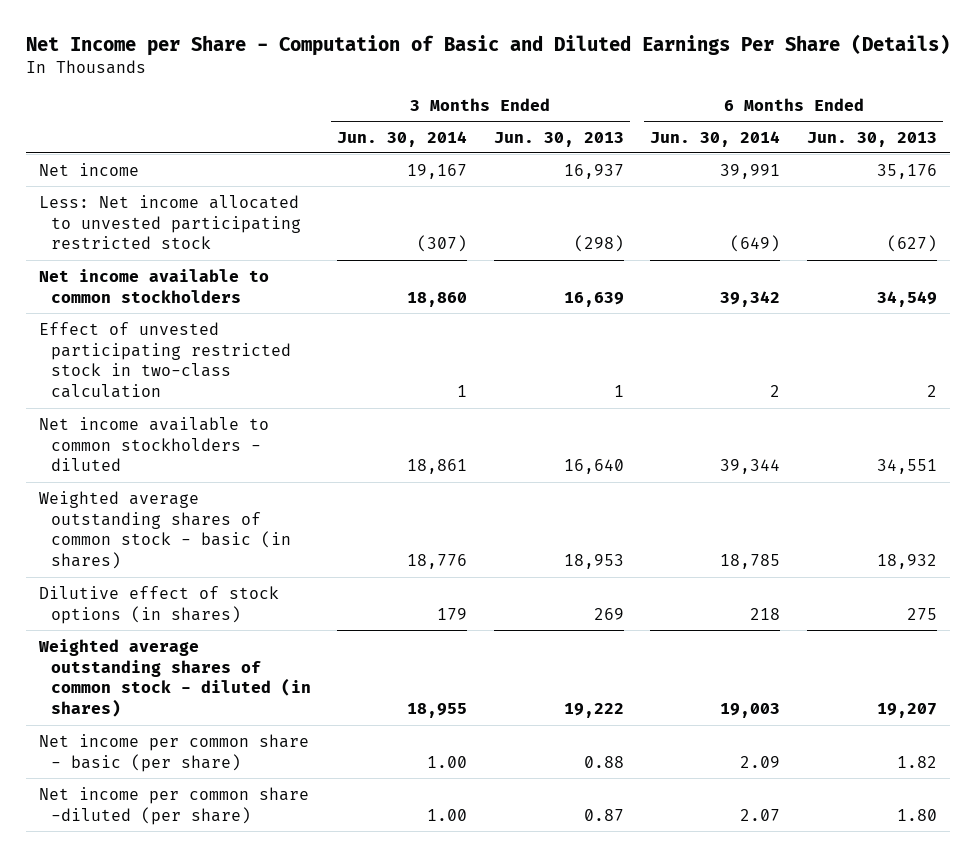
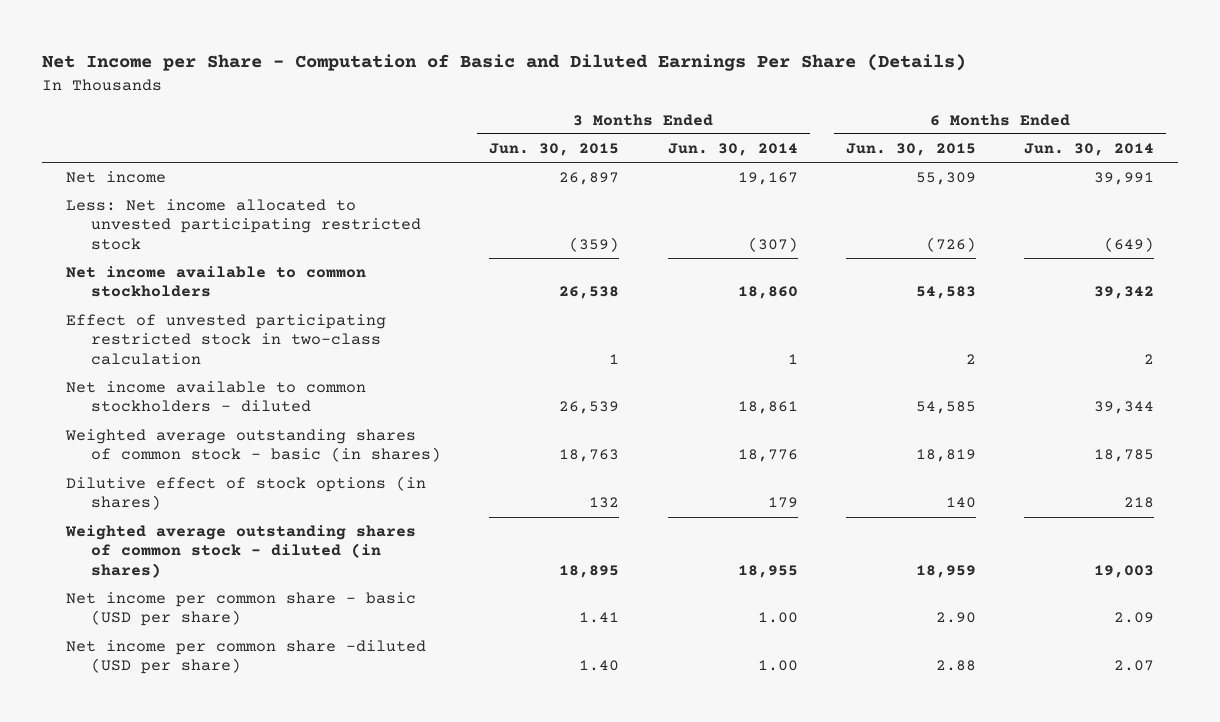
[493,131,624,147] Jun. 30, 2013 -> none
[806,131,937,147] Jun. 30, 2013 -> none
none -> [489,142,620,156] Jun. 30, 2015
none -> [845,142,976,156] Jun. 30, 2015
[39,733,310,772] Net income per common share - basic (per share) -> [66,591,417,627] Net income per common share - basic (USD per share)
[39,786,310,825] Net income per common share -diluted (per share) -> [66,639,427,675] Net income per common share -diluted (USD per share)

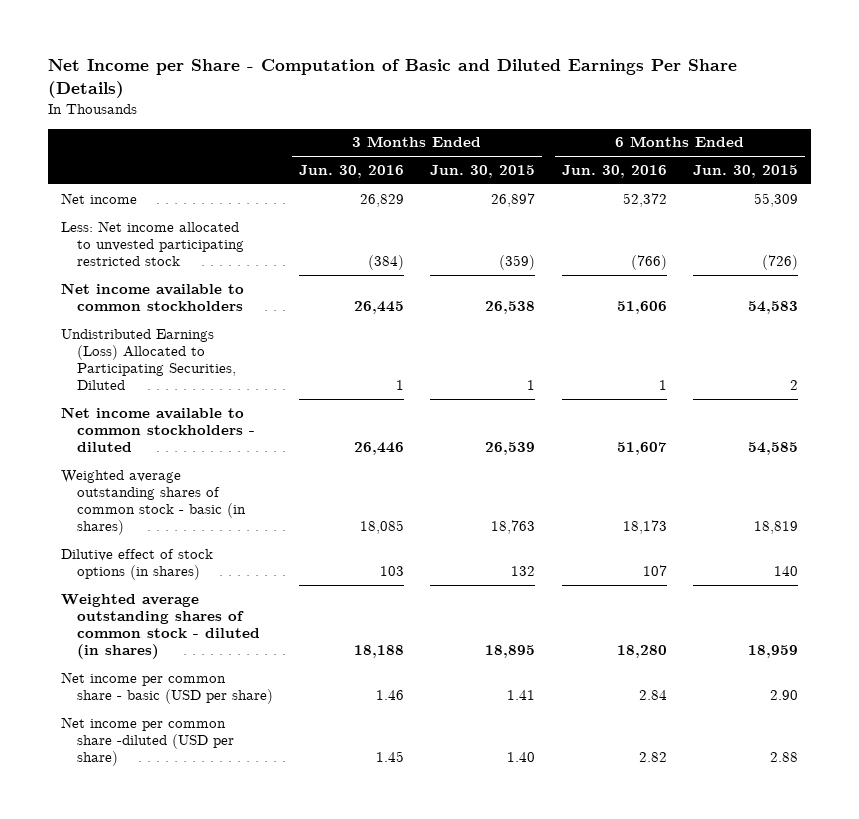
[667,142,798,156] Jun. 30, 2014 -> none
[1023,142,1154,156] Jun. 30, 2014 -> none
none -> [299,165,405,179] Jun. 30, 2016
none -> [561,165,667,179] Jun. 30, 2016
[66,313,387,365] Effect of unvested participating restricted stock in two-class calculation -> none
none -> [61,328,236,391] Undistributed Earnings (Loss) Allocated to Participating Securities, Diluted

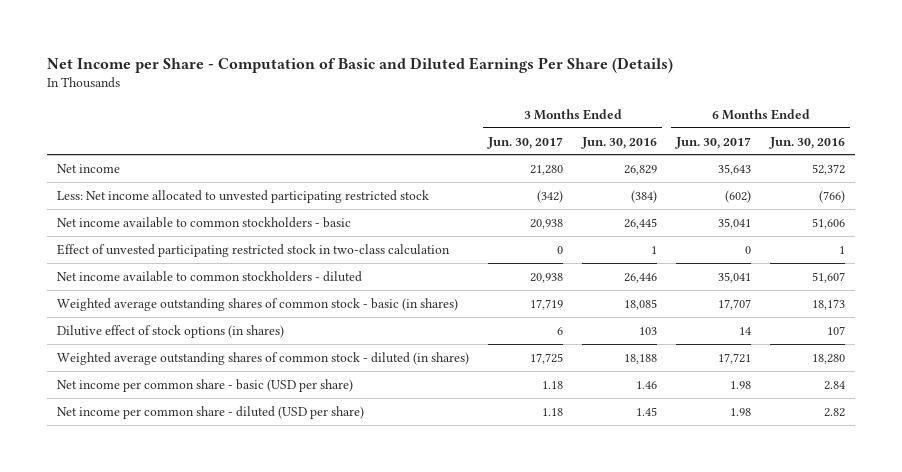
[430,165,536,179] Jun. 30, 2015 -> none
[693,165,799,179] Jun. 30, 2015 -> none
none -> [486,136,563,149] Jun. 30, 2017
none -> [675,136,752,149] Jun. 30, 2017
[61,282,245,312] Net income available to common stockholders -> [56,216,351,228] Net income available to common stockholders - basic
[61,328,236,391] Undistributed Earnings (Loss) Allocated to Participating Securities, Diluted -> [56,243,450,257] Effect of unvested participating restricted stock in two-class calculation
[61,716,234,767] Net income per common share -diluted (USD per share) -> [56,405,364,419] Net income per common share - diluted (USD per share)

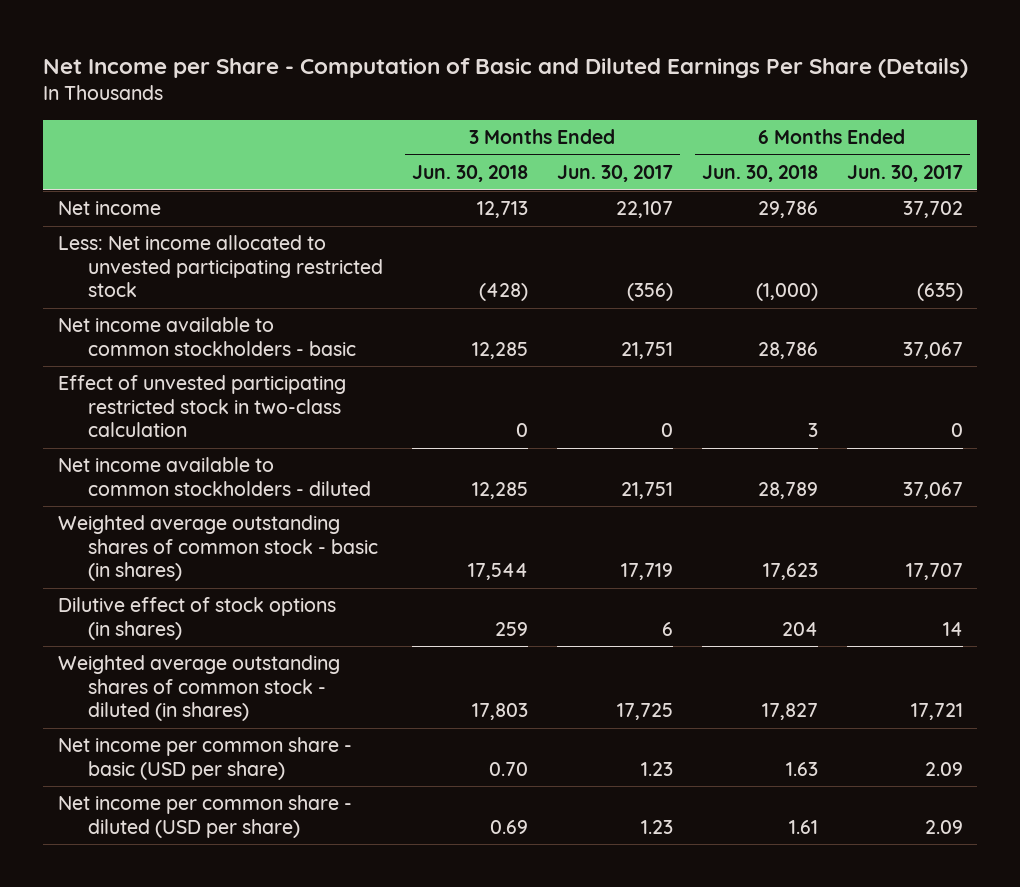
[581,136,658,149] Jun. 30, 2016 -> none
[769,136,846,149] Jun. 30, 2016 -> none
none -> [411,165,528,183] Jun. 30, 2018
none -> [701,165,818,183] Jun. 30, 2018
[529,164,563,175] 21,280 -> [615,201,673,219] 22,107
[718,163,752,175] 35,643 -> [902,201,963,219] 37,702
[536,189,563,203] (342) -> [626,283,673,302] (356)
[725,189,752,203] (602) -> [916,283,963,302] (635)
[529,218,563,229] 20,938 -> [620,341,673,359] 21,751
[718,217,752,229] 35,041 -> [902,341,963,359] 37,067
[529,272,563,283] 20,938 -> [620,481,673,499] 21,751
[718,271,752,283] 35,041 -> [902,481,963,499] 37,067
[541,380,563,389] 1.18 -> [640,761,673,776] 1.23
[730,380,752,389] 1.98 -> [924,761,963,776] 2.09
[541,407,563,416] 1.18 -> [640,819,673,834] 1.23
[730,407,752,416] 1.98 -> [924,819,963,834] 2.09

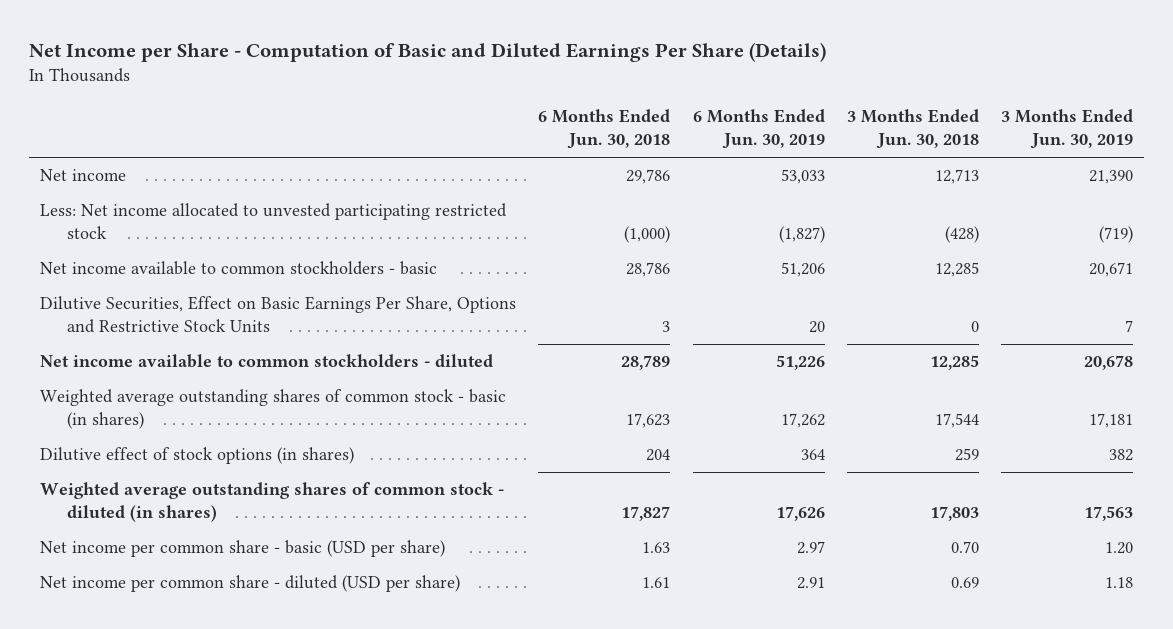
[556,165,673,183] Jun. 30, 2017 -> none
[846,165,963,183] Jun. 30, 2017 -> none
none -> [692,109,825,150] 6 Months Ended Jun. 30, 2019
none -> [1000,109,1133,150] 3 Months Ended Jun. 30, 2019
[57,375,346,438] Effect of unvested participating restricted stock in two-class calculation -> none
none -> [40,296,517,334] Dilutive Securities, Effect on Basic Earnings Per Share, Options and Restrictive Stock Units

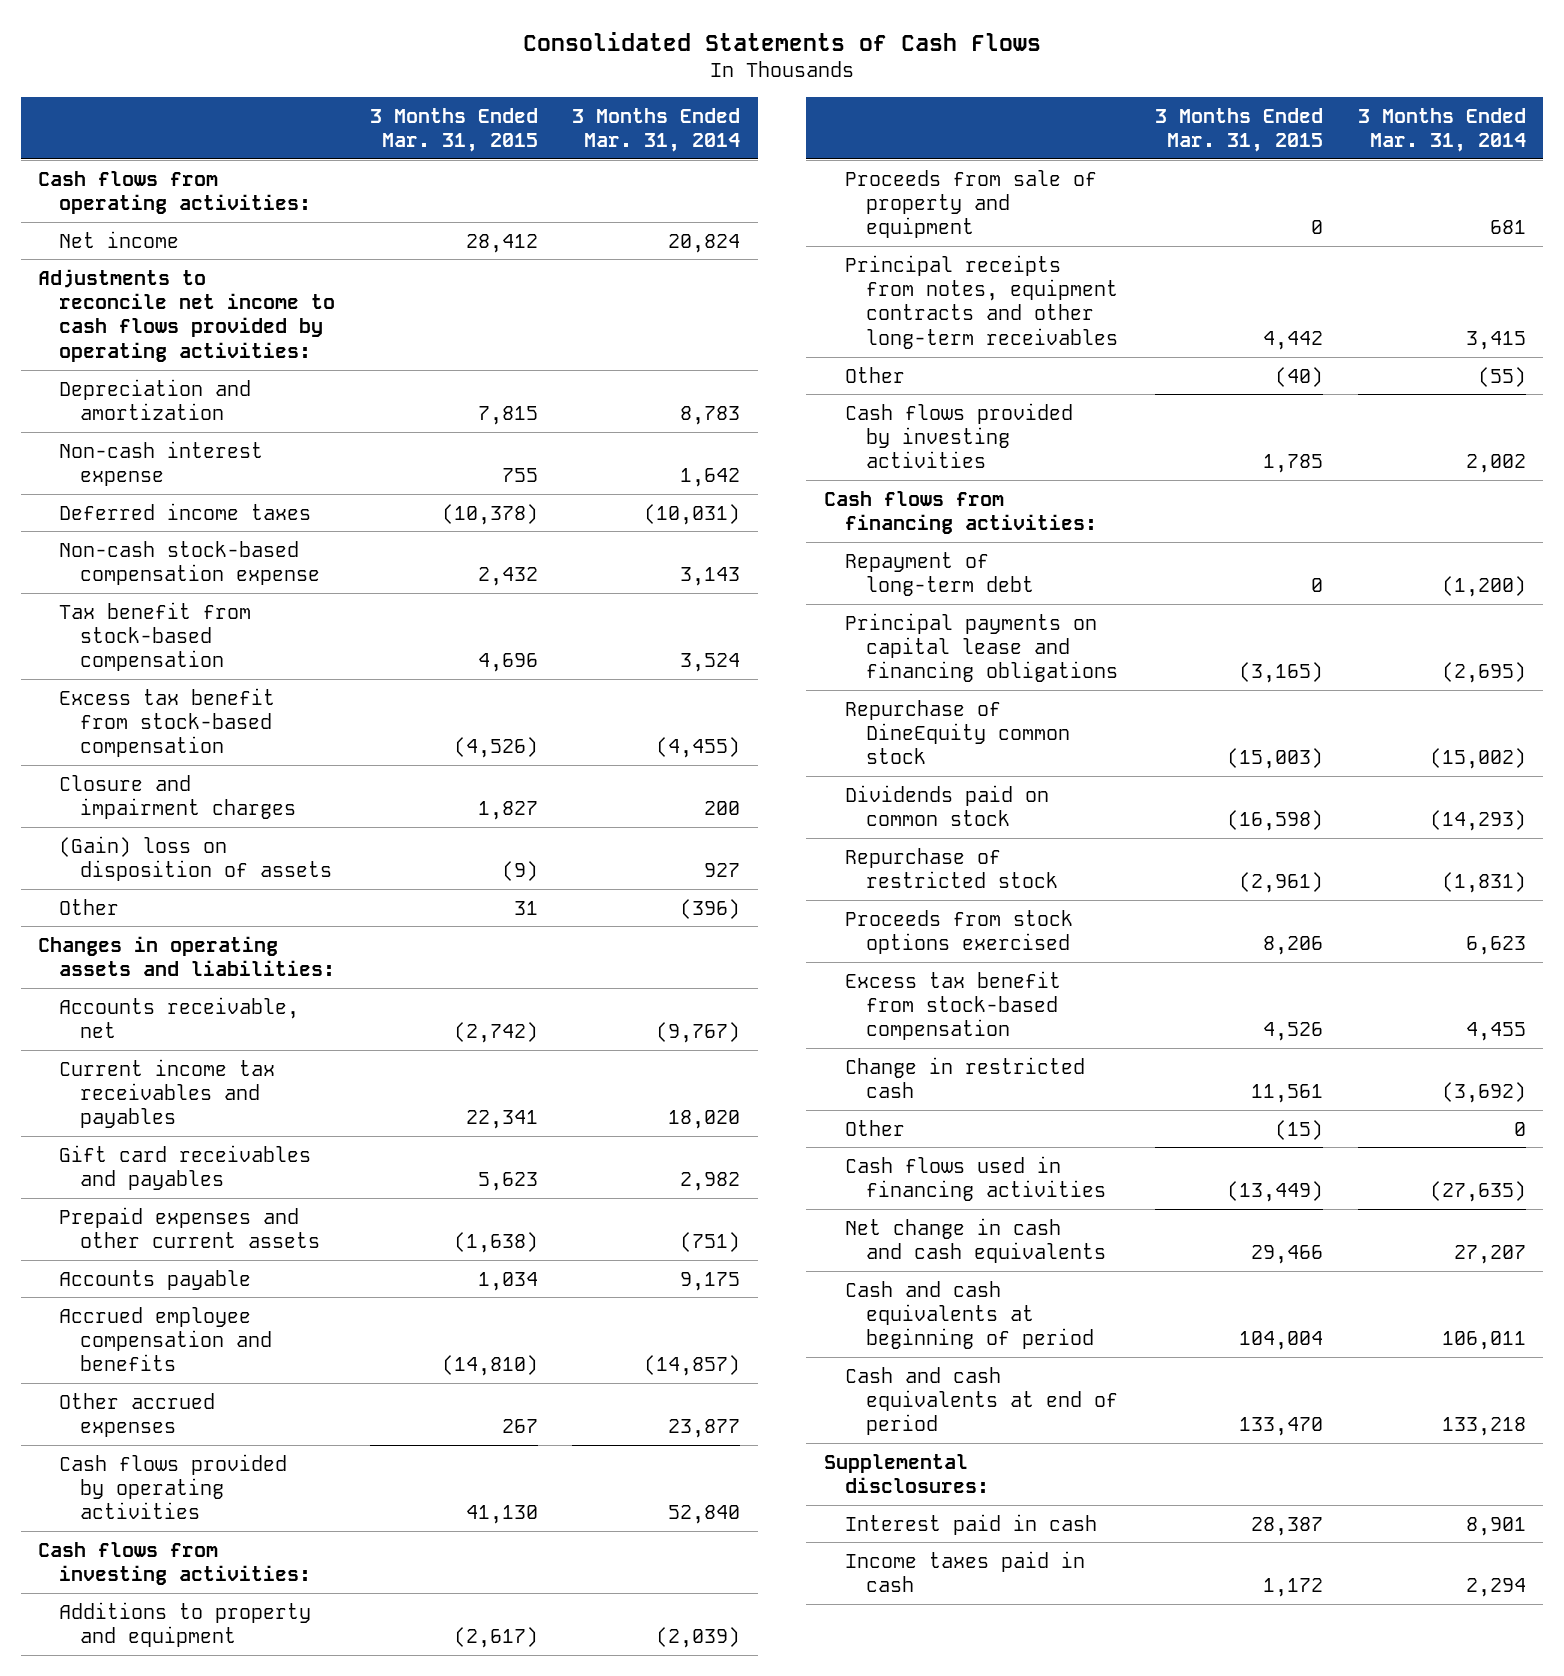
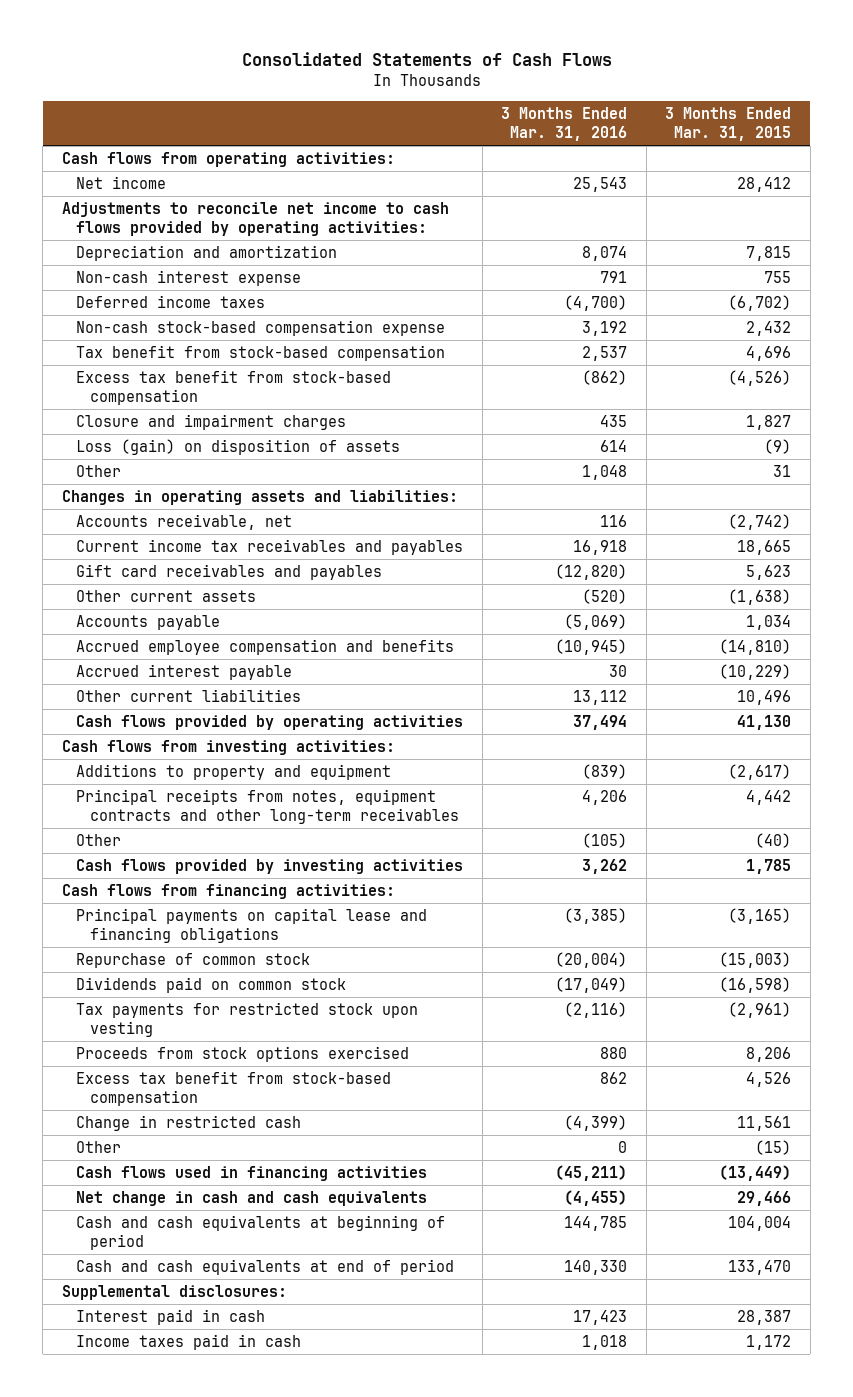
[572,107,741,152] 3 Months Ended Mar. 31, 2014 -> none
none -> [501,107,628,142] 3 Months Ended Mar. 31, 2016
[441,503,538,525] (10,378) -> [728,295,792,312] (6,702)
[59,835,332,881] (Gain) loss on disposition of assets -> [75,439,400,456] Loss (gain) on disposition of assets
[465,1110,538,1130] 22,341 -> [737,540,792,556] 18,665
[59,1206,320,1248] Prepaid expenses and other current assets -> [75,590,256,603] Other current assets
none -> [75,664,292,681] Accrued interest payable
[59,1392,216,1437] Other accrued expenses -> [75,689,301,703] Other current liabilities
[501,1418,538,1433] 267 -> [737,690,792,706] 10,496
[844,169,1097,239] Proceeds from sale of property and equipment -> none
[844,551,1034,596] Repayment of long-term debt -> none
[844,699,1070,765] Repurchase of DineEquity common stock -> [75,953,310,969] Repurchase of common stock
[844,847,1058,888] Repurchase of restricted stock -> [75,1002,418,1037] Tax payments for restricted stock upon vesting

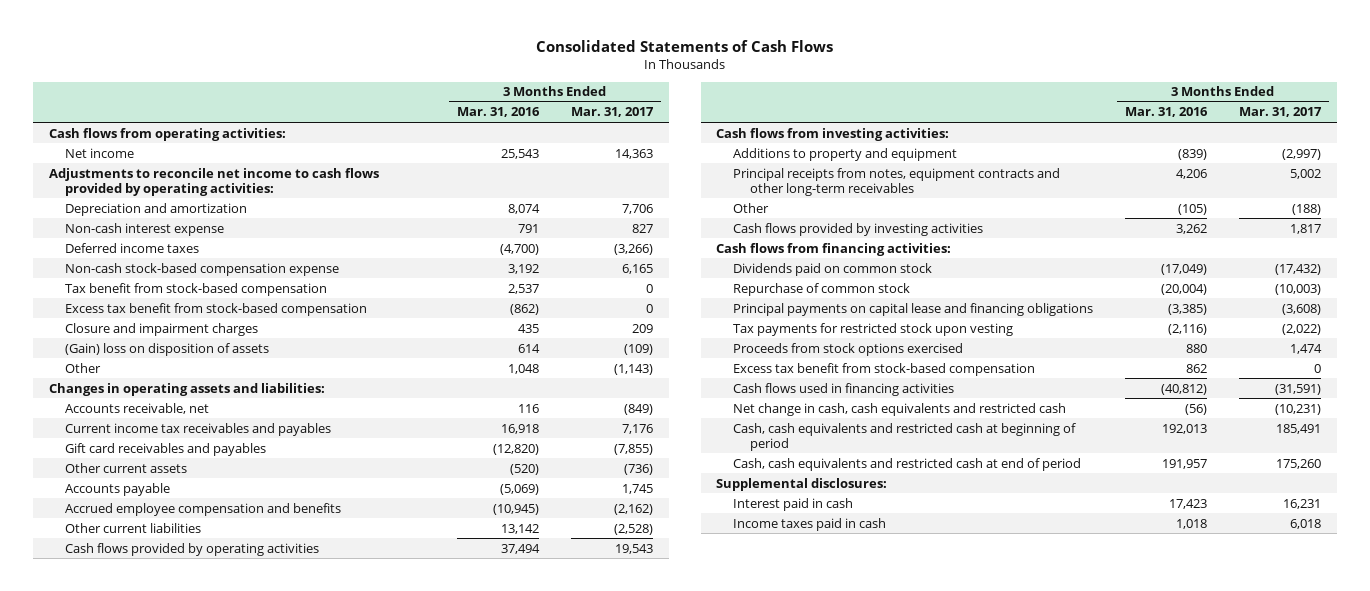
[665,107,792,142] 3 Months Ended Mar. 31, 2015 -> none
none -> [571,107,655,118] Mar. 31, 2017
[75,439,400,456] Loss (gain) on disposition of assets -> [65,342,270,356] (Gain) loss on disposition of assets
[75,664,292,681] Accrued interest payable -> none
[573,690,628,706] 13,112 -> [501,523,540,534] 13,142
[75,953,310,969] Repurchase of common stock -> [733,282,911,296] Repurchase of common stock
[75,908,427,943] Principal payments on capital lease and financing obligations -> [733,302,1094,316] Principal payments on capital lease and financing obligations
[75,1115,301,1132] Change in restricted cash -> none
[75,1141,121,1154] Other -> none
[555,1165,628,1182] (45,211) -> [1161,383,1208,395] (40,812)
[75,1191,427,1207] Net change in cash and cash equivalents -> [733,402,1067,416] Net change in cash, cash equivalents and restricted cash
[564,1190,628,1207] (4,455) -> [1185,403,1208,415] (56)
[75,1215,445,1250] Cash and cash equivalents at beginning of period -> [733,422,1077,451] Cash, cash equivalents and restricted cash at beginning of period
[564,1216,628,1232] 144,785 -> [1162,423,1208,434] 192,013
[75,1259,454,1276] Cash and cash equivalents at end of period -> [733,457,1082,471] Cash, cash equivalents and restricted cash at end of period
[564,1260,628,1276] 140,330 -> [1162,458,1208,469] 191,957

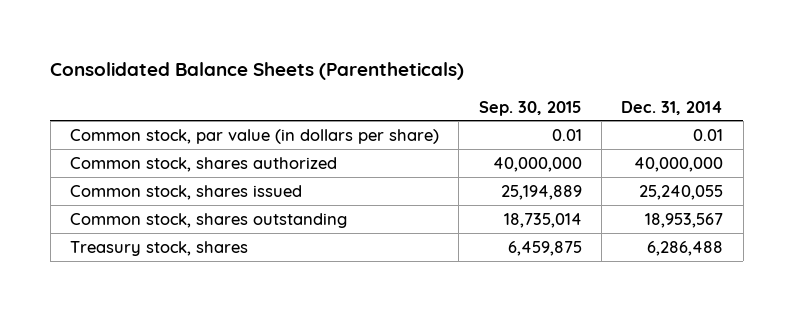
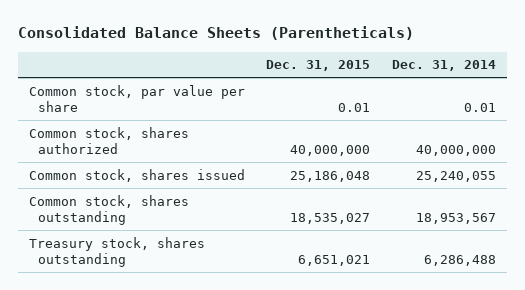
[478,100,582,116] Sep. 30, 2015 -> none
none -> [266,60,371,72] Dec. 31, 2015
[70,128,440,144] Common stock, par value (in dollars per share) -> [28,84,245,112] Common stock, par value per share
[70,240,249,256] Treasury stock, shares -> [28,236,205,267] Treasury stock, shares outstanding

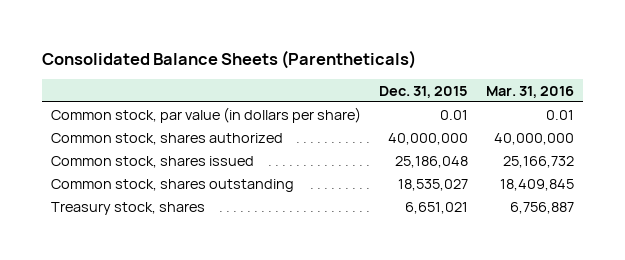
[392,60,497,72] Dec. 31, 2014 -> none
none -> [486,85,575,98] Mar. 31, 2016
[28,84,245,112] Common stock, par value per share -> [51,106,362,123] Common stock, par value (in dollars per share)
[28,236,205,267] Treasury stock, shares outstanding -> [51,201,206,215] Treasury stock, shares

